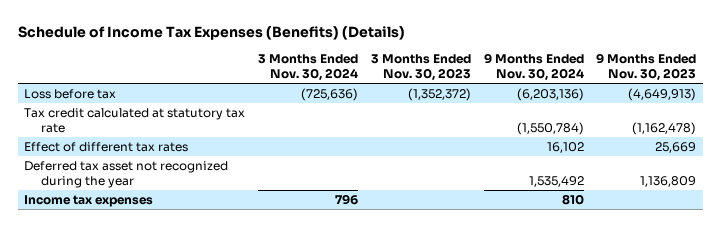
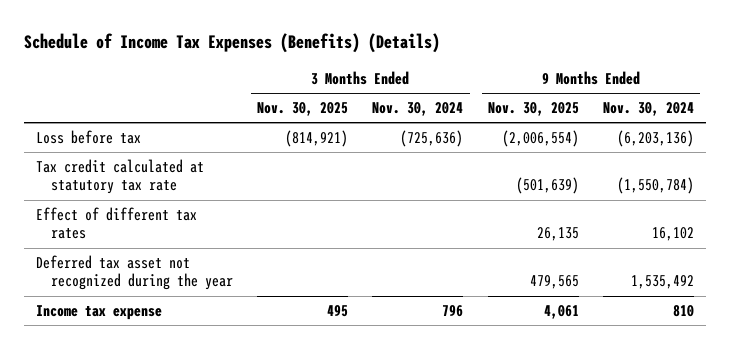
[370,53,471,82] 3 Months Ended Nov. 30, 2023 -> none
[596,52,697,82] 9 Months Ended Nov. 30, 2023 -> none
none -> [257,102,349,117] Nov. 30, 2025
none -> [487,102,579,117] Nov. 30, 2025
[24,194,154,207] Income tax expenses -> [36,305,163,321] Income tax expense

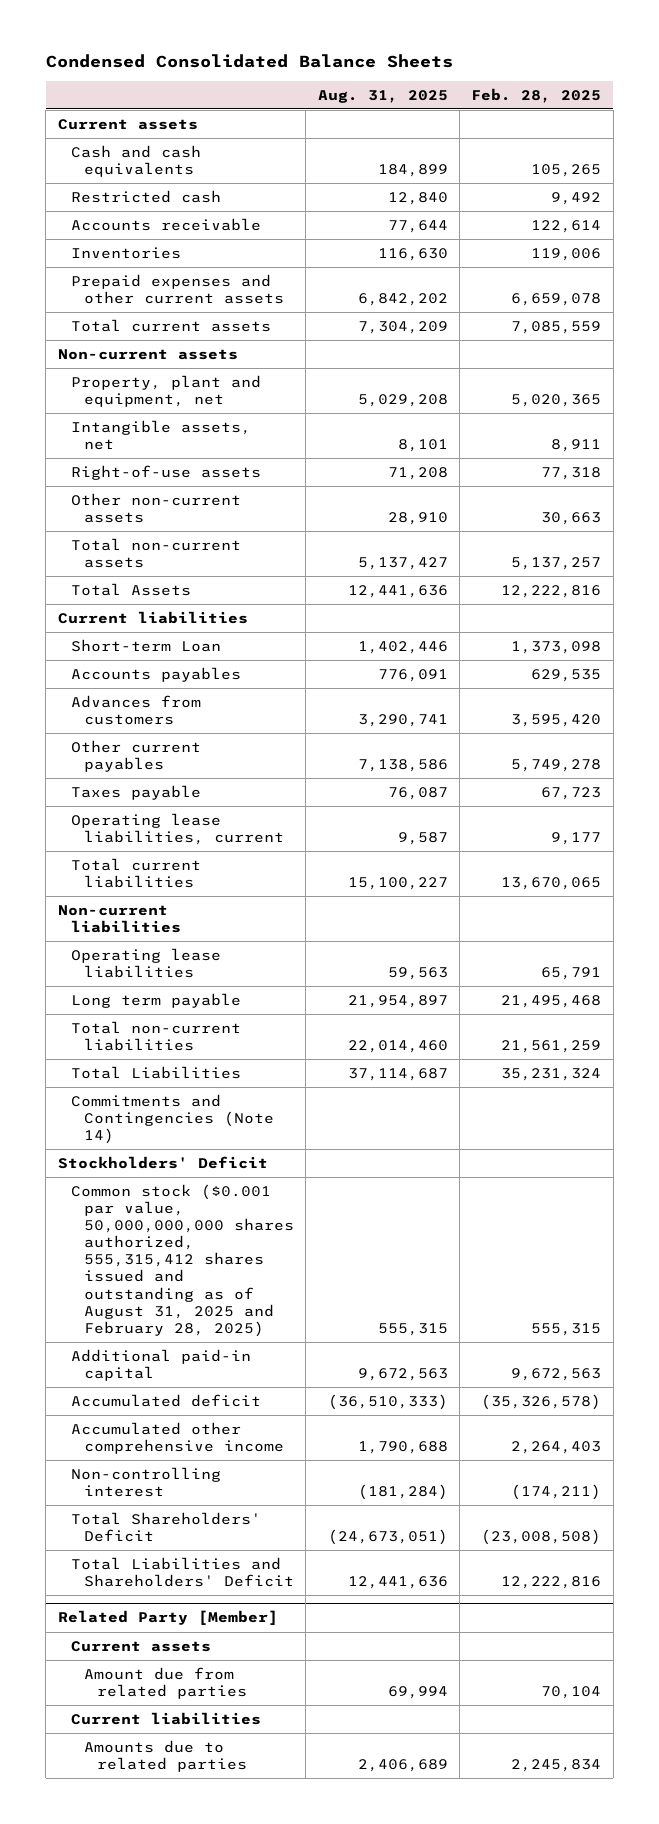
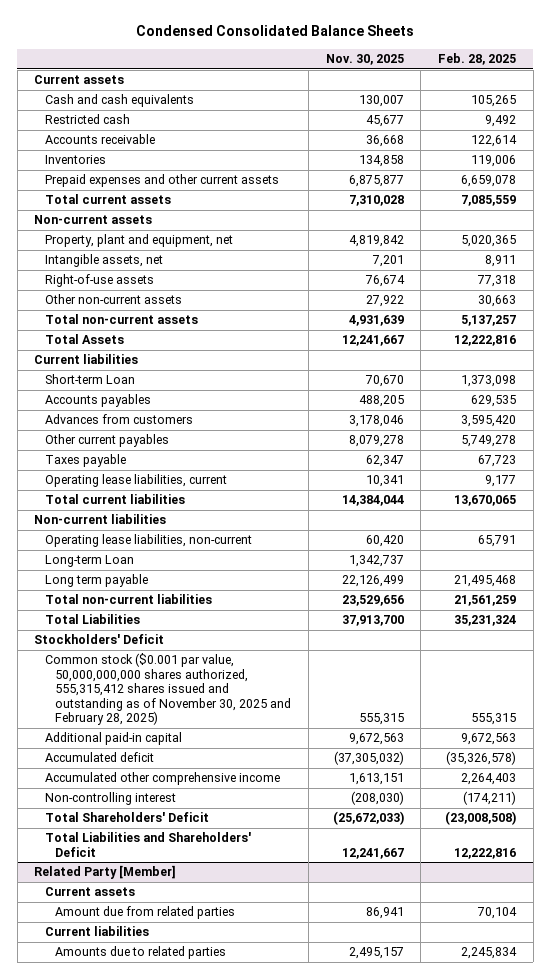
[317,89,448,103] Aug. 31, 2025 -> none
none -> [325,53,404,65] Nov. 30, 2025
[70,947,221,978] Operating lease liabilities -> [44,534,252,548] Operating lease liabilities, non-current
none -> [44,555,134,568] Long-term Loan
[70,1093,274,1145] Commitments and Contingencies (Note 14) -> none
[70,1183,294,1337] Common stock ($0.001 par value, 50,000,000,000 shares authorized, 555,315,412 shares issued and outstanding as of August 31, 2025 and February 28, 2025) -> [44,653,292,725] Common stock ($0.001 par value, 50,000,000,000 shares authorized, 555,315,412 shares issued and outstanding as of November 30, 2025 and February 28, 2025)

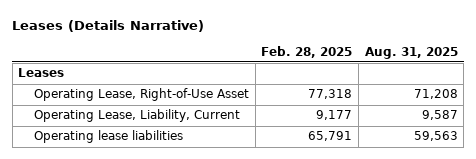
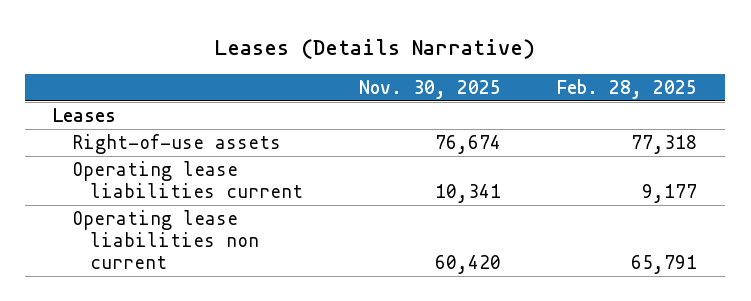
[364,46,458,59] Aug. 31, 2025 -> none
none -> [359,79,502,99] Nov. 30, 2025
[33,88,249,102] Operating Lease, Right-of-Use Asset -> [71,134,281,155] Right-of-use assets
[33,109,240,123] Operating Lease, Liability, Current -> [71,161,304,199] Operating lease liabilities current
[33,130,183,144] Operating lease liabilities -> [71,210,260,270] Operating lease liabilities non current

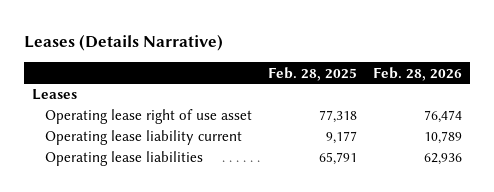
[359,79,502,99] Nov. 30, 2025 -> none
none -> [372,66,462,81] Feb. 28, 2026
[71,134,281,155] Right-of-use assets -> [45,109,253,125] Operating lease right of use asset
[71,161,304,199] Operating lease liabilities current -> [45,130,243,146] Operating lease liability current
[71,210,260,270] Operating lease liabilities non current -> [45,151,204,167] Operating lease liabilities

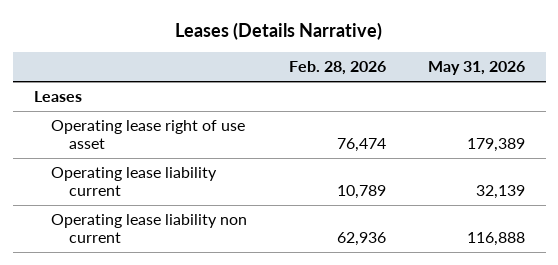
[267,66,357,81] Feb. 28, 2025 -> none
none -> [427,61,525,76] May 31, 2026
[45,151,204,167] Operating lease liabilities -> [51,213,248,244] Operating lease liability non current

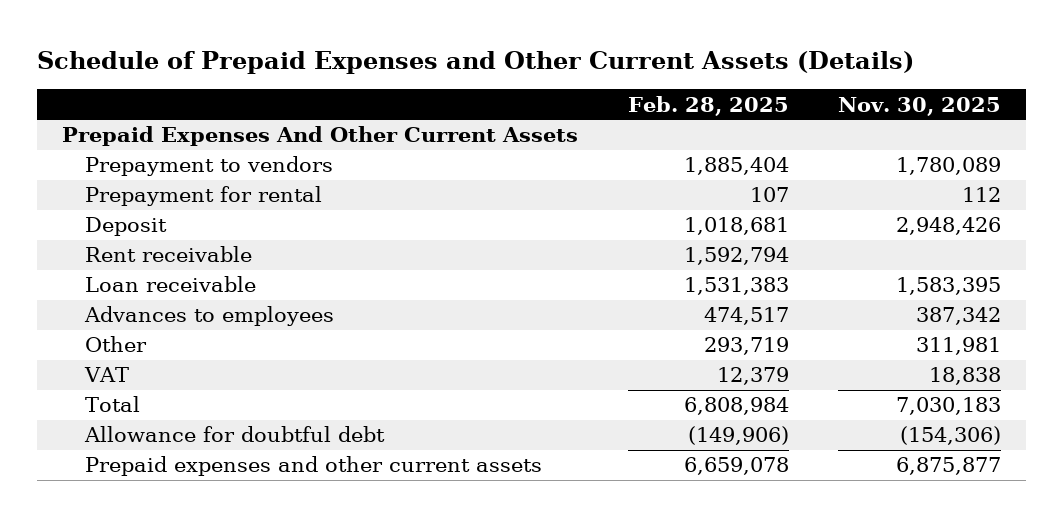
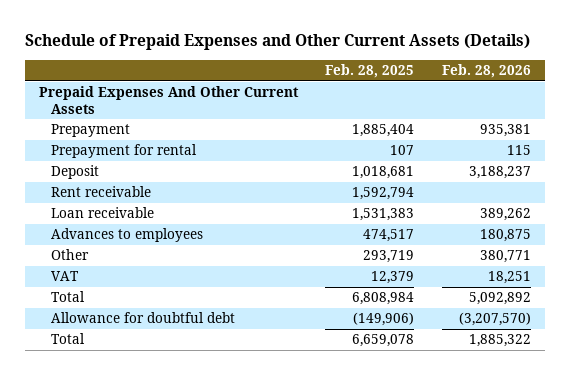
[837,96,1001,116] Nov. 30, 2025 -> none
none -> [441,64,531,79] Feb. 28, 2026
[85,156,334,177] Prepayment to vendors -> [51,124,131,138] Prepayment
[85,456,543,477] Prepaid expenses and other current assets -> [51,333,86,345] Total

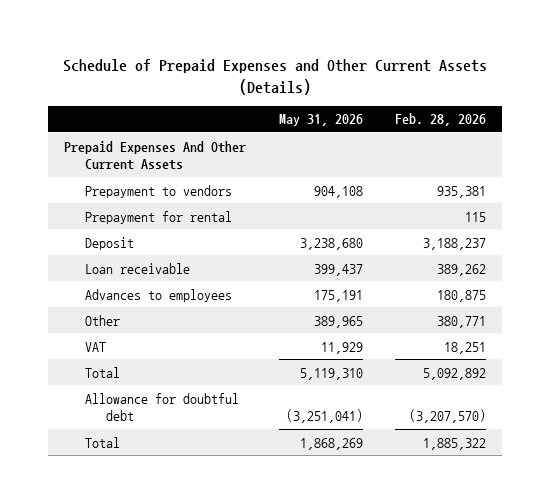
[325,64,415,79] Feb. 28, 2025 -> none
none -> [278,114,363,127] May 31, 2026
[51,124,131,138] Prepayment -> [85,184,233,198] Prepayment to vendors
[51,186,152,198] Rent receivable -> none

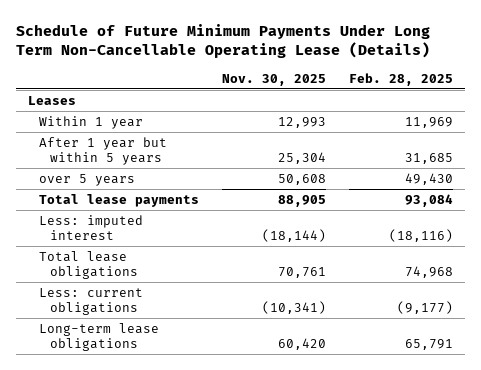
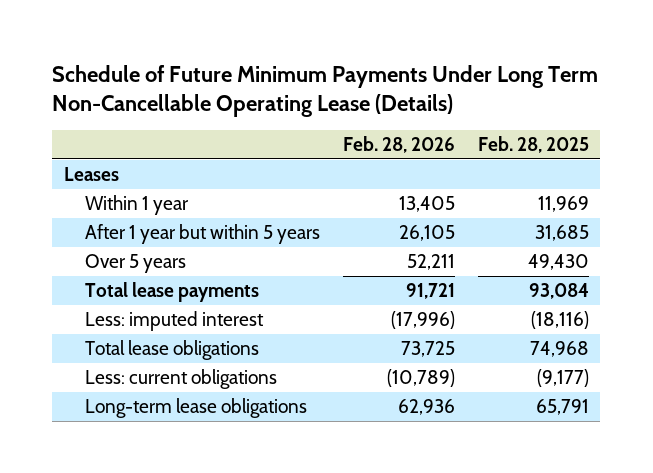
[221,73,326,86] Nov. 30, 2025 -> none
none -> [343,136,456,154] Feb. 28, 2026
[38,173,135,186] over 5 years -> [85,254,187,274] Over 5 years

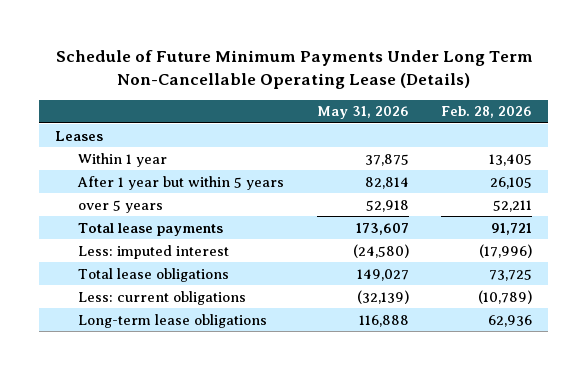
[478,136,590,154] Feb. 28, 2025 -> none
none -> [316,106,409,120] May 31, 2026
[85,254,187,274] Over 5 years -> [78,199,164,213] over 5 years

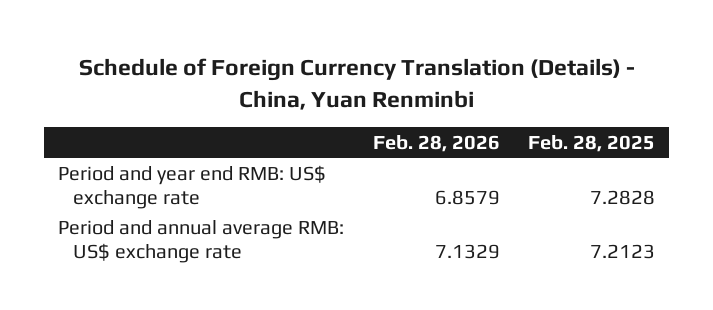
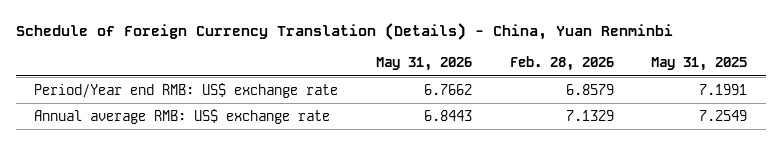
[527,134,655,152] Feb. 28, 2025 -> none
none -> [376,57,473,72] May 31, 2026
none -> [651,57,748,72] May 31, 2025
[58,164,327,209] Period and year end RMB: US$ exchange rate -> [34,82,339,98] Period/Year end RMB: US$ exchange rate
[58,219,345,263] Period and annual average RMB: US$ exchange rate -> [34,108,331,124] Annual average RMB: US$ exchange rate

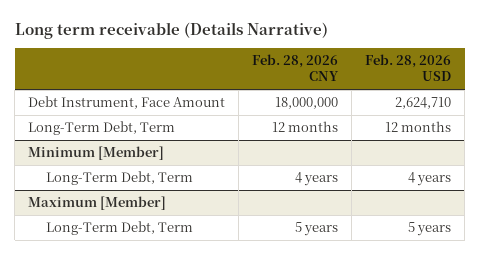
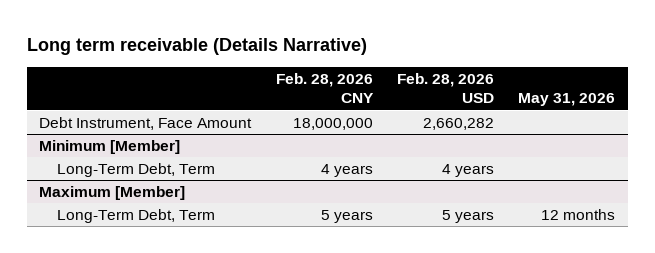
none -> [518,93,616,107] May 31, 2026
[28,121,176,136] Long-Term Debt, Term -> none
[395,97,452,110] 2,624,710 -> [423,118,495,131] 2,660,282

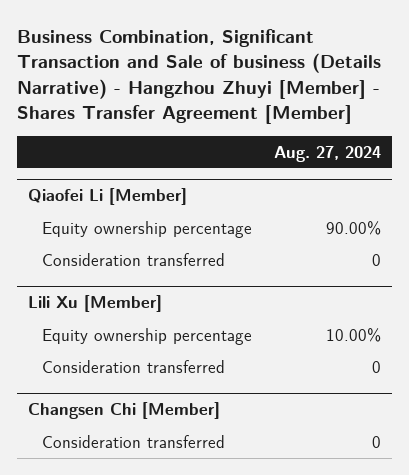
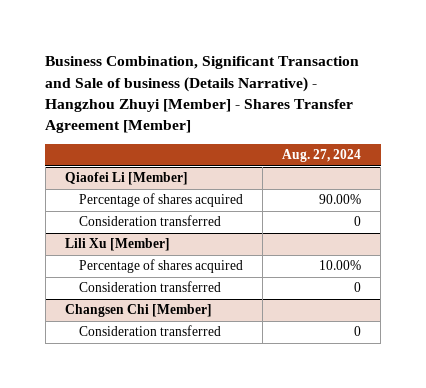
[42,220,253,238] Equity ownership percentage -> [79,193,244,208] Percentage of shares acquired
[42,327,253,345] Equity ownership percentage -> [79,259,244,274] Percentage of shares acquired

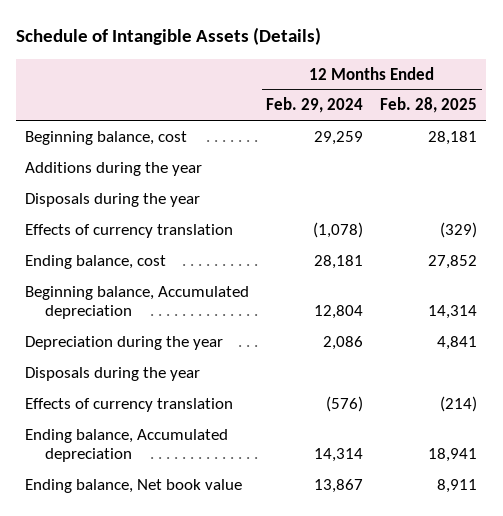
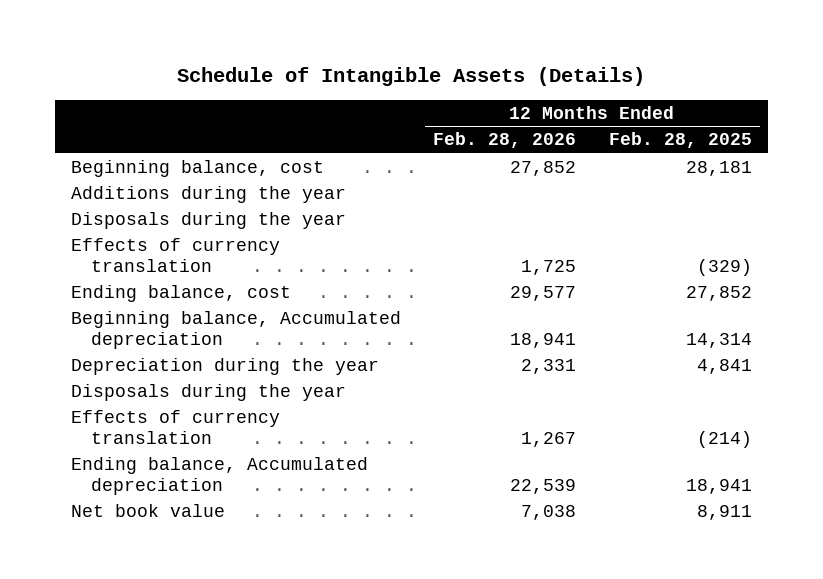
[266,97,364,114] Feb. 29, 2024 -> none
none -> [433,132,577,149] Feb. 28, 2026
[25,478,243,493] Ending balance, Net book value -> [71,503,226,517] Net book value

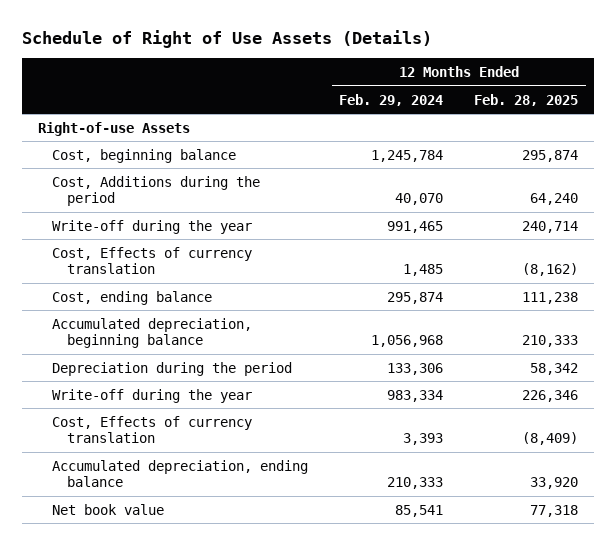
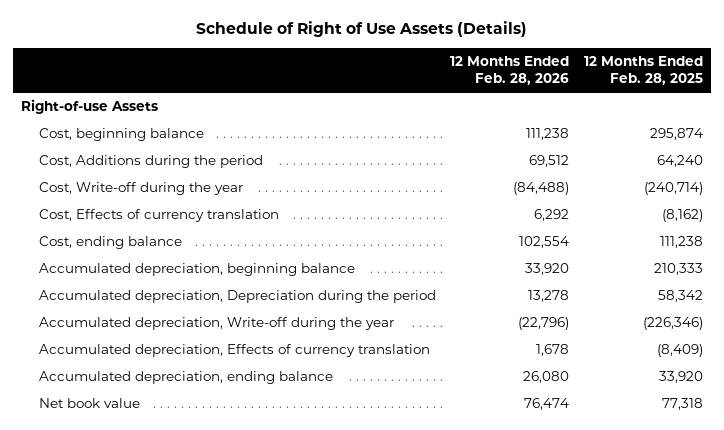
[339,93,444,106] Feb. 29, 2024 -> none
none -> [450,55,570,86] 12 Months Ended Feb. 28, 2026
[52,219,253,234] Write-off during the year -> [38,182,243,196] Cost, Write-off during the year
[522,220,579,233] 240,714 -> [644,182,704,196] (240,714)
[52,361,293,376] Depreciation during the period -> [38,290,436,304] Accumulated depreciation, Depreciation during the period
[52,388,253,403] Write-off during the year -> [38,317,394,331] Accumulated depreciation, Write-off during the year
[522,389,579,402] 226,346 -> [643,317,704,331] (226,346)
[52,415,253,444] Cost, Effects of currency translation -> [38,344,430,358] Accumulated depreciation, Effects of currency translation

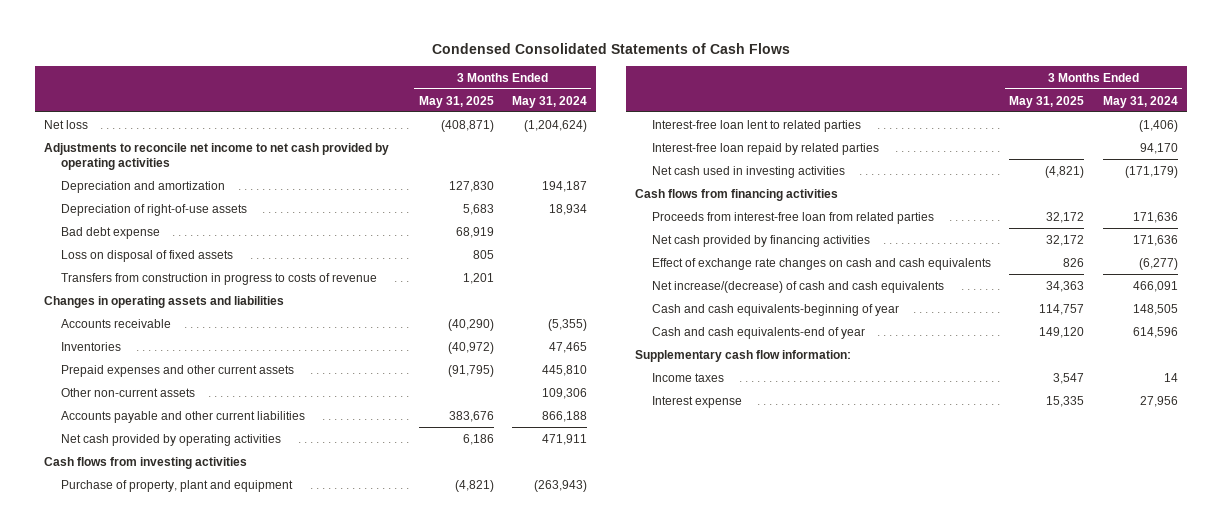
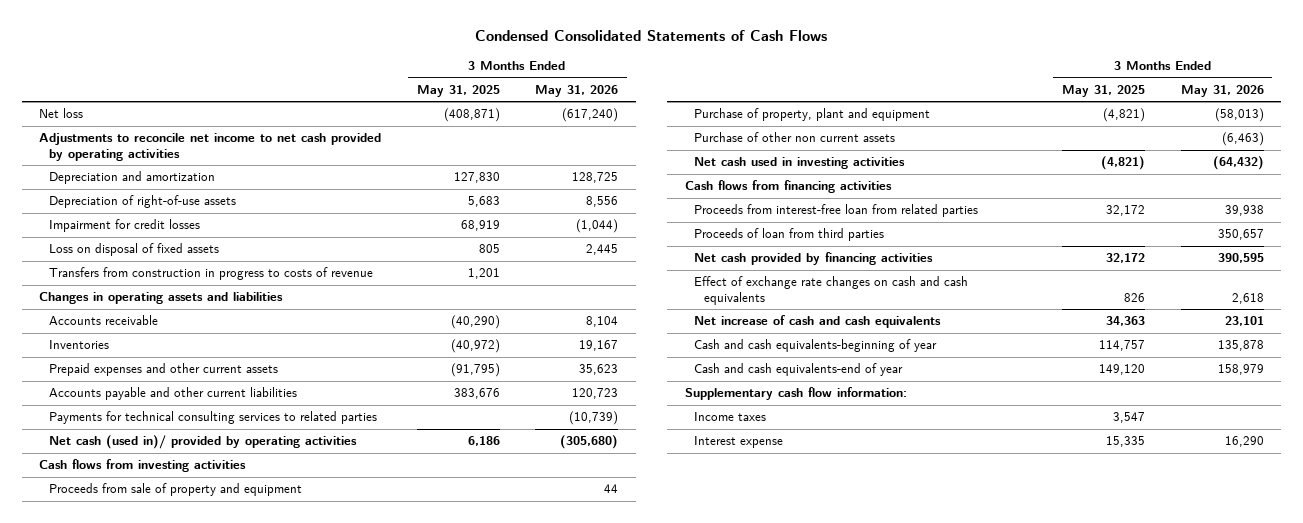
[511,95,587,108] May 31, 2024 -> none
none -> [534,85,618,98] May 31, 2026
[61,226,161,239] Bad debt expense -> [48,219,200,233] Impairment for credit losses
[61,387,196,397] Other non-current assets -> none
none -> [48,411,377,425] Payments for technical consulting services to related parties
[61,433,282,446] Net cash provided by operating activities -> [48,435,357,450] Net cash (used in)/ provided by operating activities
none -> [48,483,302,497] Proceeds from sale of property and equipment
[652,119,862,132] Interest-free loan lent to related parties -> none
[652,142,880,155] Interest-free loan repaid by related parties -> none
none -> [694,132,896,143] Purchase of other non current assets
none -> [694,228,885,242] Proceeds of loan from third parties
[652,280,945,293] Net increase/(decrease) of cash and cash equivalents -> [694,315,942,329] Net increase of cash and cash equivalents

